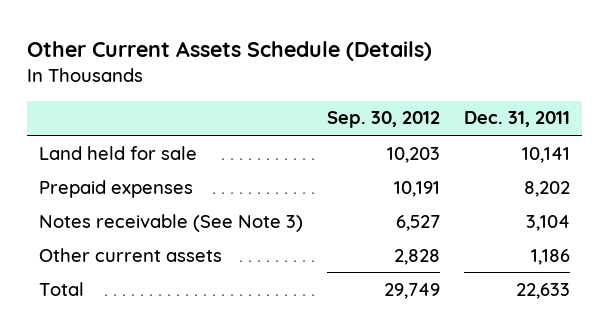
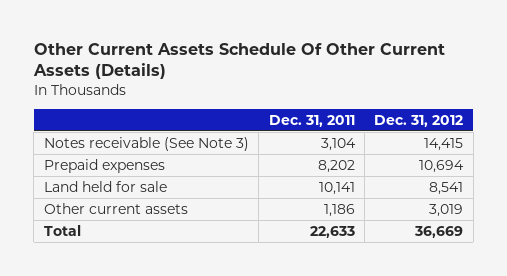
[27,40,433,61] Other Current Assets Schedule (Details) -> [32,43,445,80] Other Current Assets Schedule Of Other Current Assets (Details)
[327,111,441,129] Sep. 30, 2012 -> none
none -> [374,114,464,127] Dec. 31, 2012
[39,179,194,198] Prepaid expenses -> [43,158,165,173] Prepaid expenses
[39,145,198,160] Land held for sale -> [43,180,167,192] Land held for sale

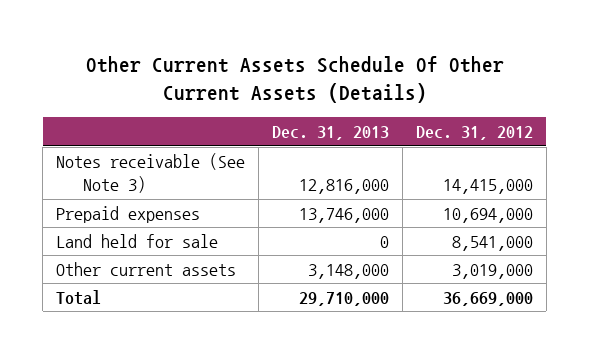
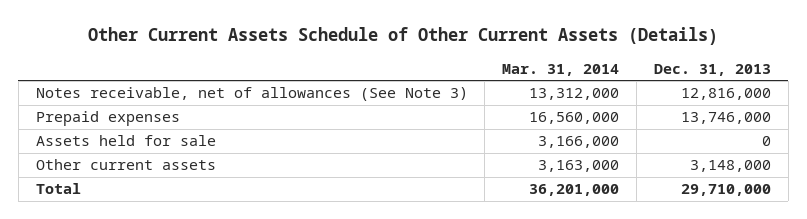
[85,55,504,104] Other Current Assets Schedule Of Other Current Assets (Details) -> [88,27,719,46] Other Current Assets Schedule of Other Current Assets (Details)
[416,126,534,141] Dec. 31, 2012 -> none
none -> [502,63,620,76] Mar. 31, 2014
[56,153,246,194] Notes receivable (See Note 3) -> [35,87,468,102] Notes receivable, net of allowances (See Note 3)
[56,234,219,249] Land held for sale -> [35,135,216,147] Assets held for sale

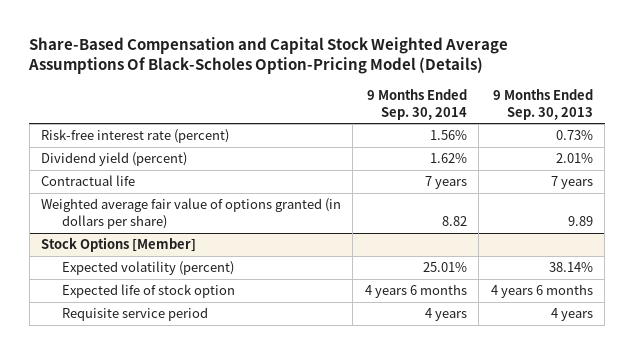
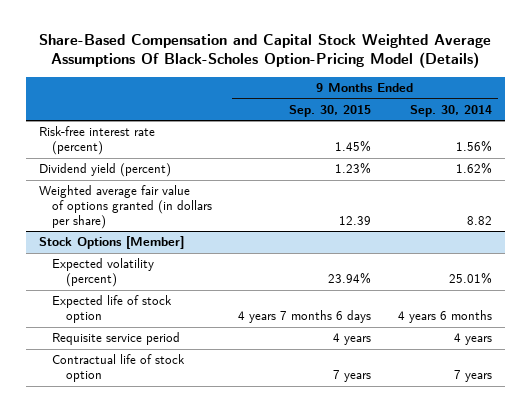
[492,89,593,120] 9 Months Ended Sep. 30, 2013 -> none
none -> [289,104,372,117] Sep. 30, 2015
[41,175,136,187] Contractual life -> none
none -> [52,354,186,383] Contractual life of stock option

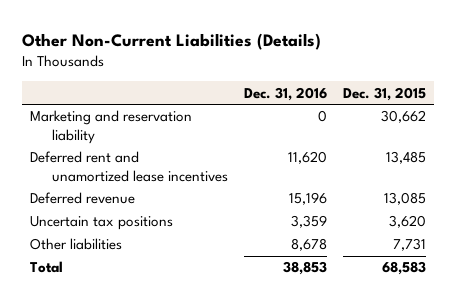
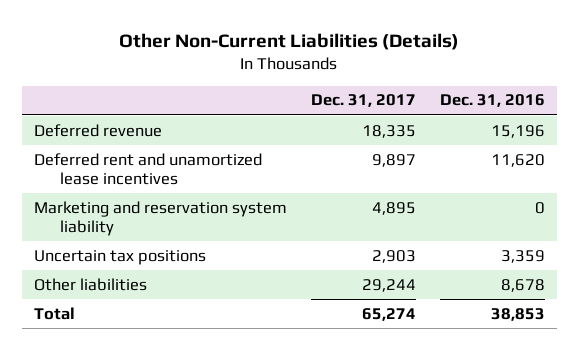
[342,86,426,101] Dec. 31, 2015 -> none
none -> [310,94,416,108] Dec. 31, 2017
[29,110,192,144] Marketing and reservation liability -> none
[29,151,228,182] Deferred rent and unamortized lease incentives -> [33,152,262,185] Deferred rent and unamortized lease incentives
none -> [33,200,287,236] Marketing and reservation system liability

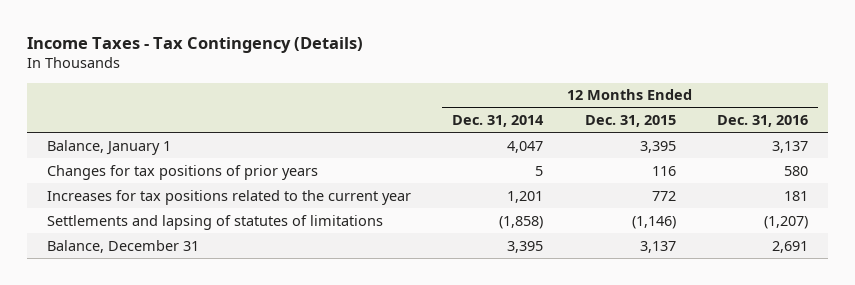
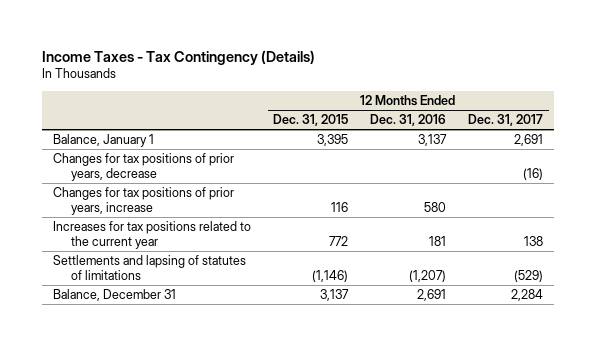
[452,115,545,128] Dec. 31, 2014 -> none
none -> [468,114,544,127] Dec. 31, 2017
none -> [53,153,235,182] Changes for tax positions of prior years, decrease
[47,164,319,180] Changes for tax positions of prior years -> [53,187,235,216] Changes for tax positions of prior years, increase

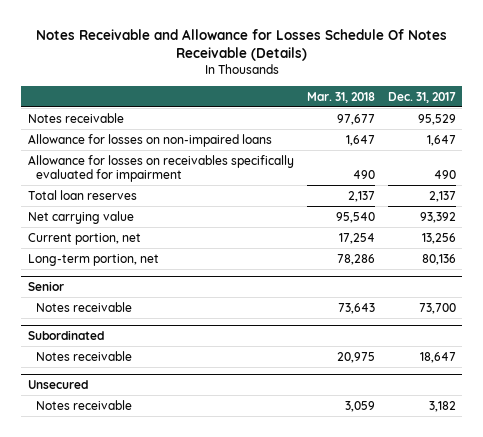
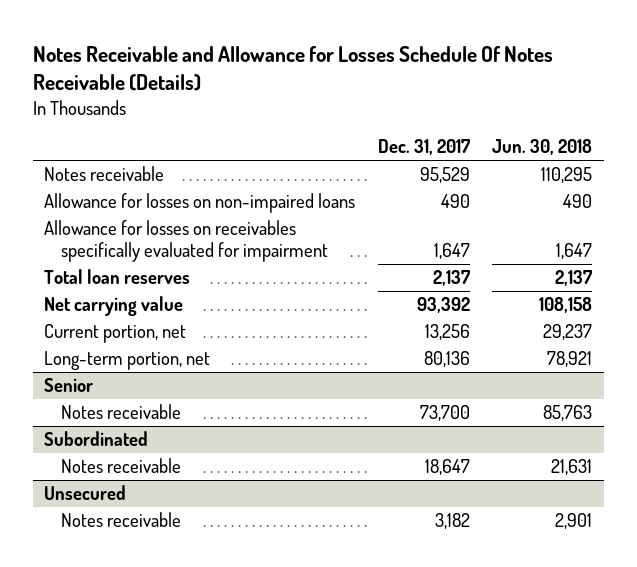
[306,91,375,103] Mar. 31, 2018 -> none
none -> [492,139,593,156] Jun. 30, 2018
[426,134,456,146] 1,647 -> [440,194,470,209] 490
[433,170,456,180] 490 -> [433,243,470,260] 1,647

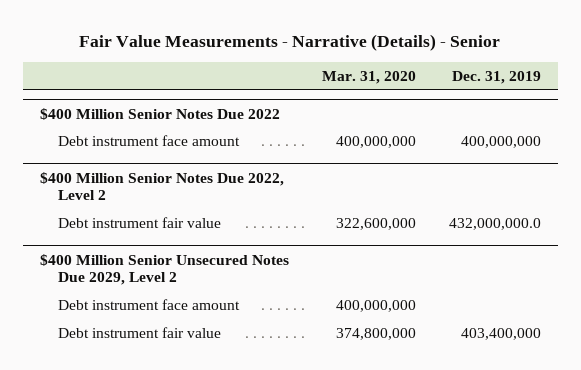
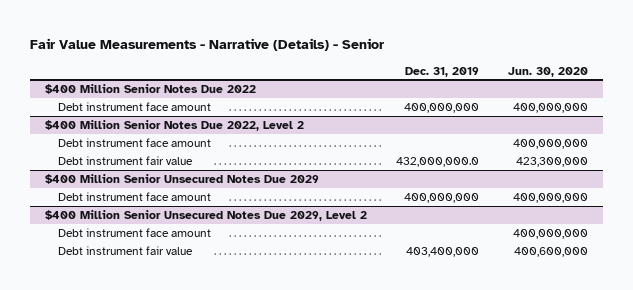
[321,71,416,85] Mar. 31, 2020 -> none
none -> [508,66,589,77] Jun. 30, 2020
none -> [58,138,212,148] Debt instrument face amount
none -> [44,174,319,185] $400 Million Senior Unsecured Notes Due 2029
none -> [58,192,212,202] Debt instrument face amount

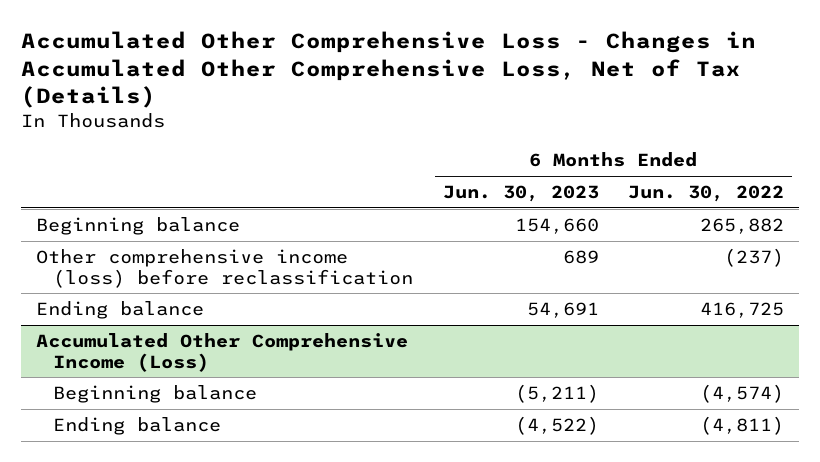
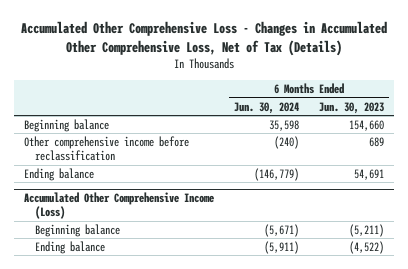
[628,185,785,203] Jun. 30, 2022 -> none
none -> [233,101,299,114] Jun. 30, 2024
[35,249,414,288] Other comprehensive income (loss) before reclassification -> [24,135,190,162] Other comprehensive income before reclassification

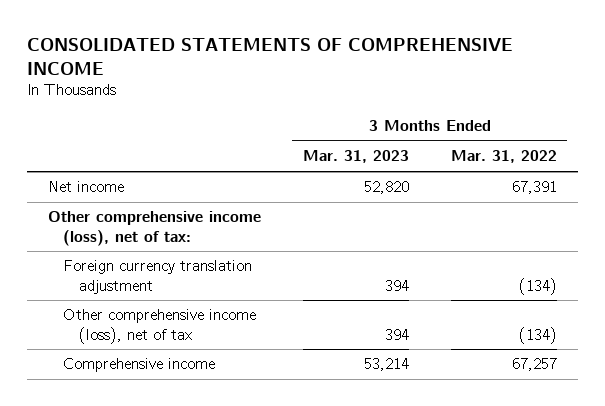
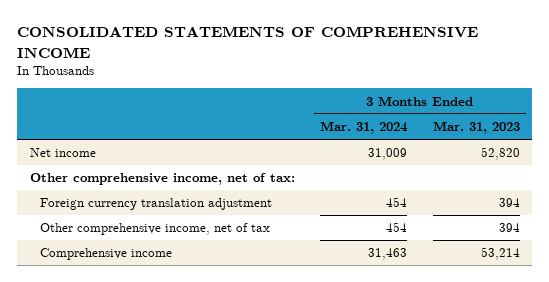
[450,150,557,164] Mar. 31, 2022 -> none
none -> [320,121,409,135] Mar. 31, 2024
[47,211,261,246] Other comprehensive income (loss), net of tax: -> [29,173,295,186] Other comprehensive income, net of tax:
[63,309,257,344] Other comprehensive income (loss), net of tax -> [40,223,271,236] Other comprehensive income, net of tax

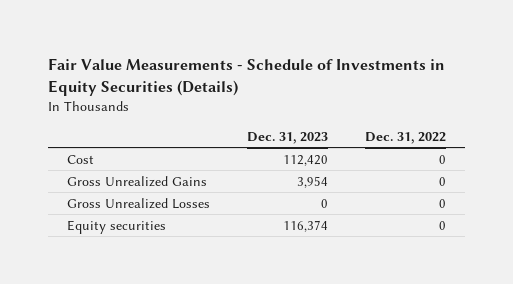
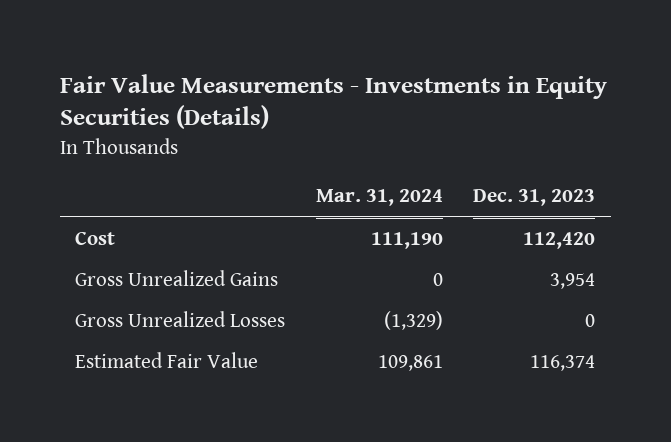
[48,58,446,97] Fair Value Measurements - Schedule of Investments in Equity Securities (Details) -> [59,73,607,130] Fair Value Measurements - Investments in Equity Securities (Details)
[365,131,447,144] Dec. 31, 2022 -> none
none -> [315,189,443,207] Mar. 31, 2024
[66,219,166,234] Equity securities -> [75,352,259,369] Estimated Fair Value

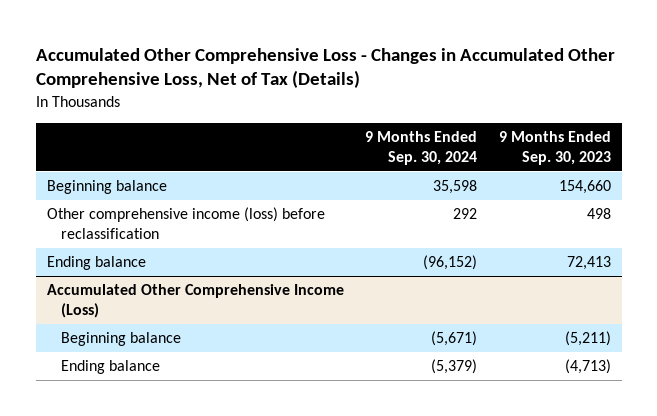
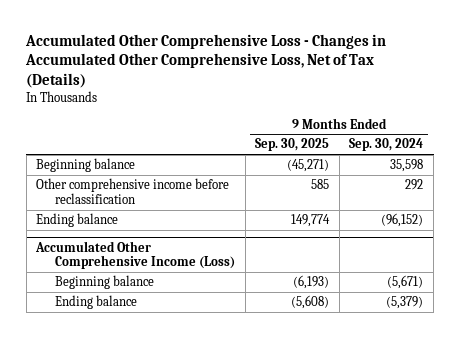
[498,131,611,165] 9 Months Ended Sep. 30, 2023 -> none
none -> [255,138,330,152] Sep. 30, 2025
[46,207,325,239] Other comprehensive income (loss) before reclassification -> [36,178,230,204] Other comprehensive income before reclassification

